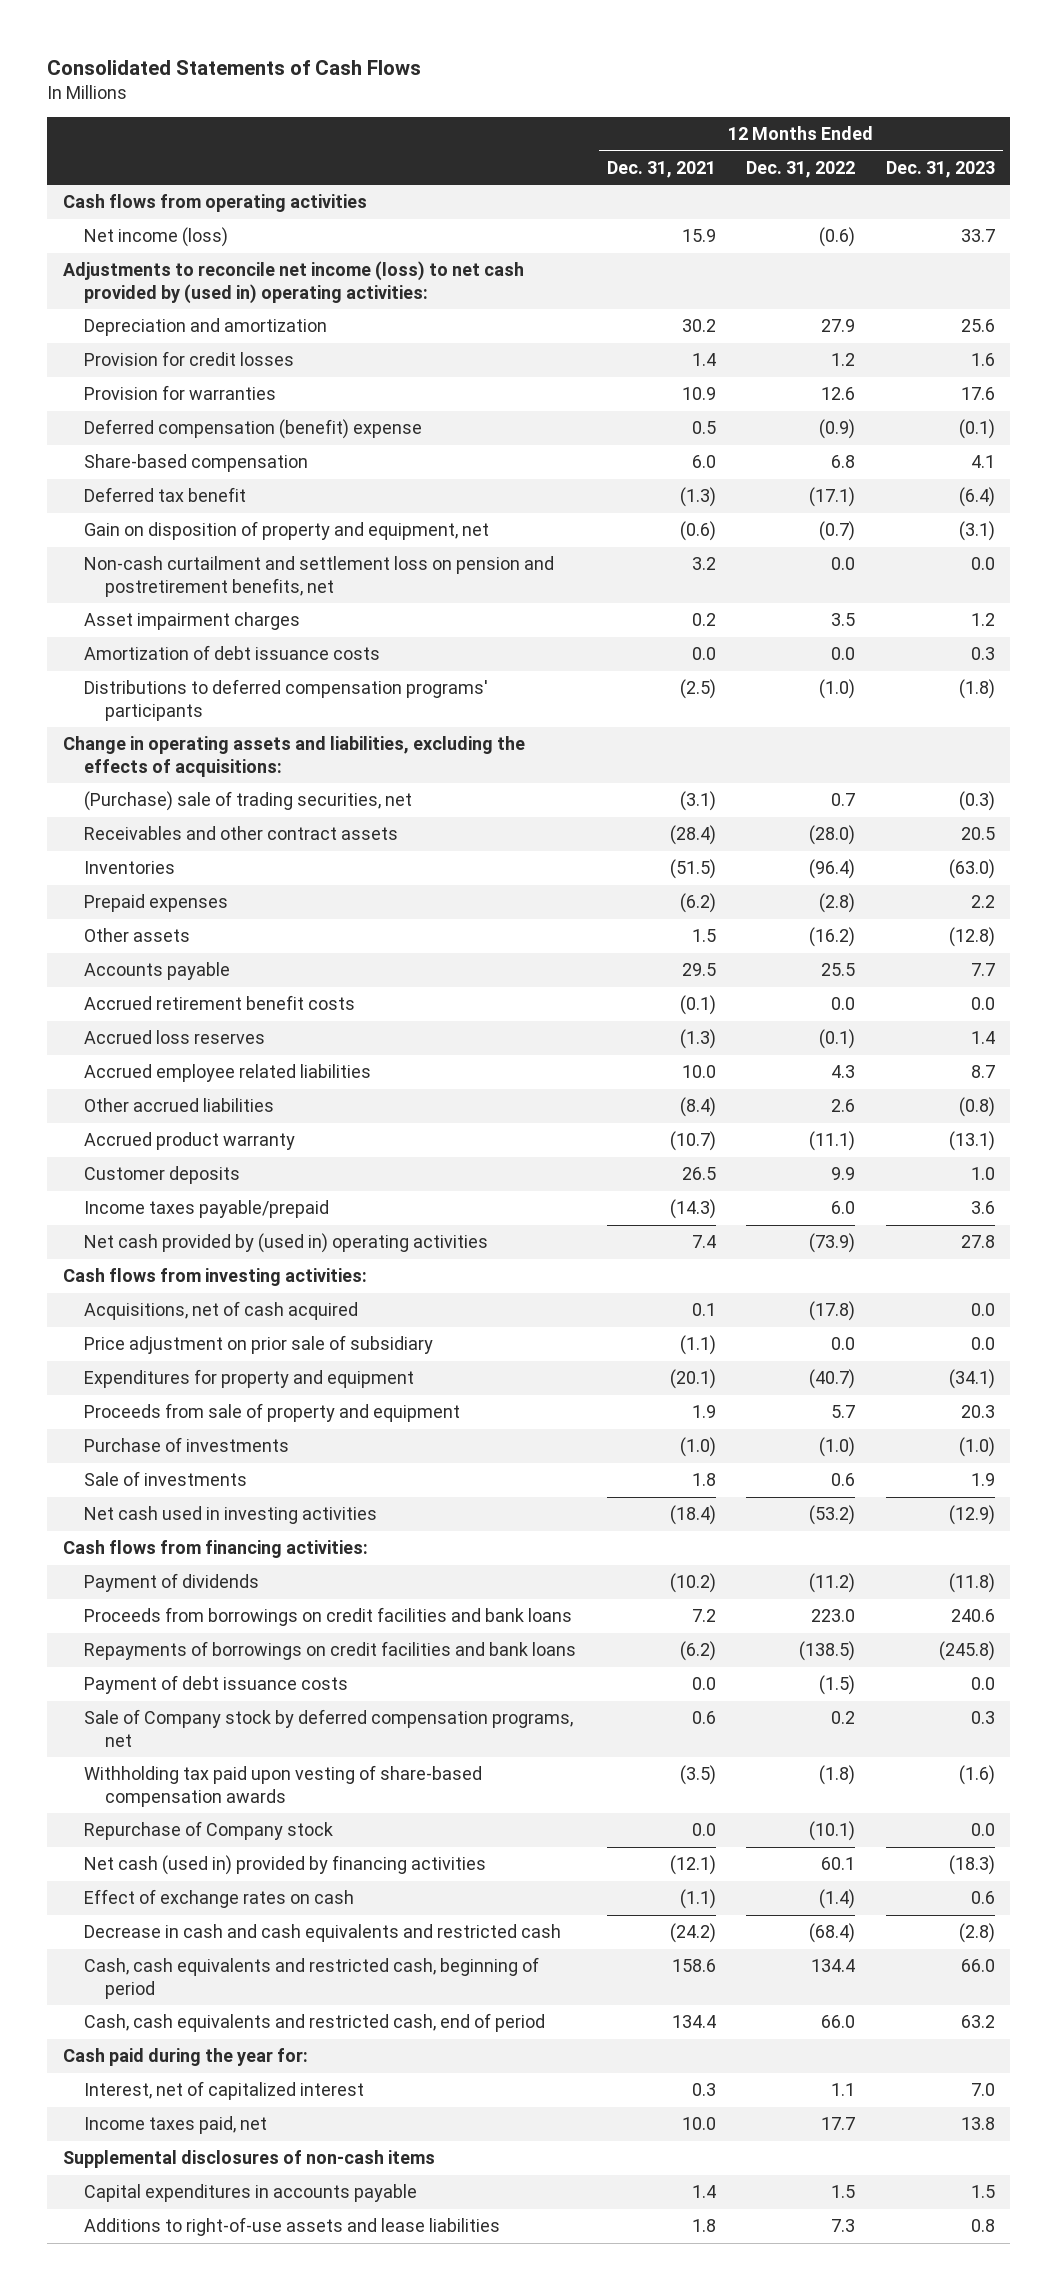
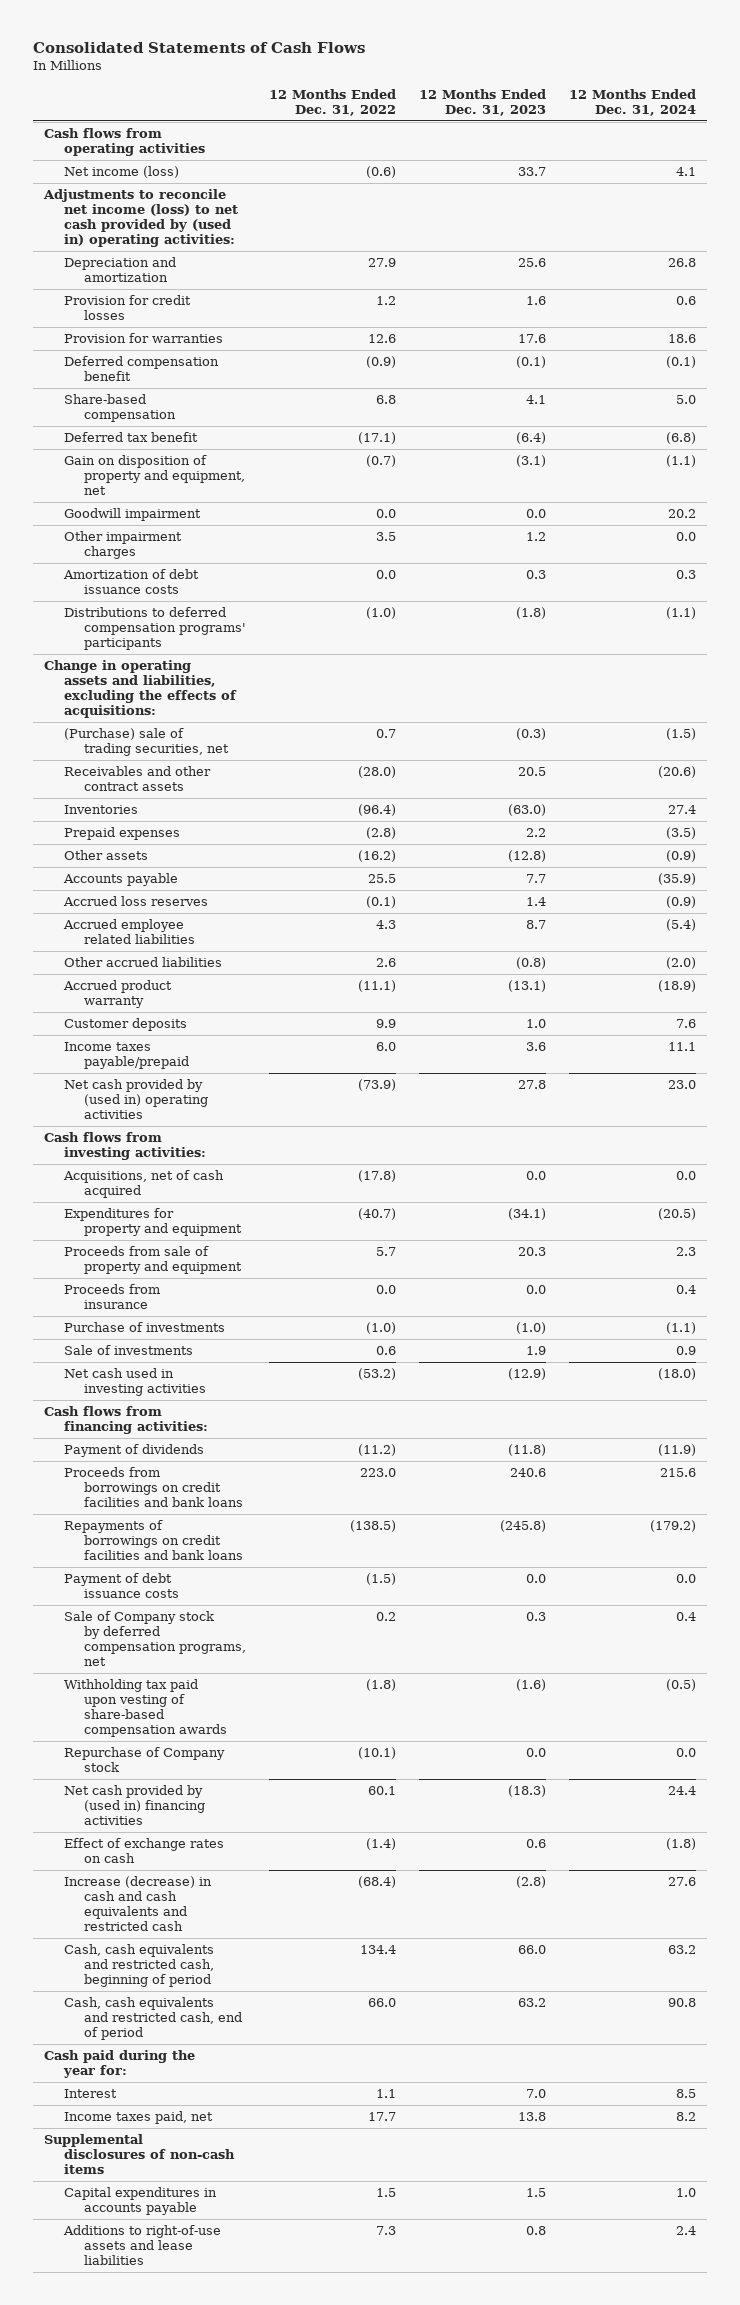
[606,160,716,178] Dec. 31, 2021 -> none
none -> [568,89,696,117] 12 Months Ended Dec. 31, 2024
[83,419,422,440] Deferred compensation (benefit) expense -> [64,355,220,382] Deferred compensation benefit
[83,556,554,597] Non-cash curtailment and settlement loss on pension and postretirement benefits, net -> none
none -> [64,507,202,521] Goodwill impairment
[83,612,300,631] Asset impairment charges -> [64,530,183,560] Other impairment charges
[83,995,355,1011] Accrued retirement benefit costs -> none
[83,1335,433,1355] Price adjustment on prior sale of subsidiary -> none
none -> [64,1283,161,1310] Proceeds from insurance
[83,1855,486,1876] Net cash (used in) provided by financing activities -> [64,1784,206,1826] Net cash provided by (used in) financing activities
[83,1924,561,1943] Decrease in cash and cash equivalents and restricted cash -> [64,1875,213,1932] Increase (decrease) in cash and cash equivalents and restricted cash
[83,2081,364,2101] Interest, net of capitalized interest -> [64,2088,118,2098] Interest

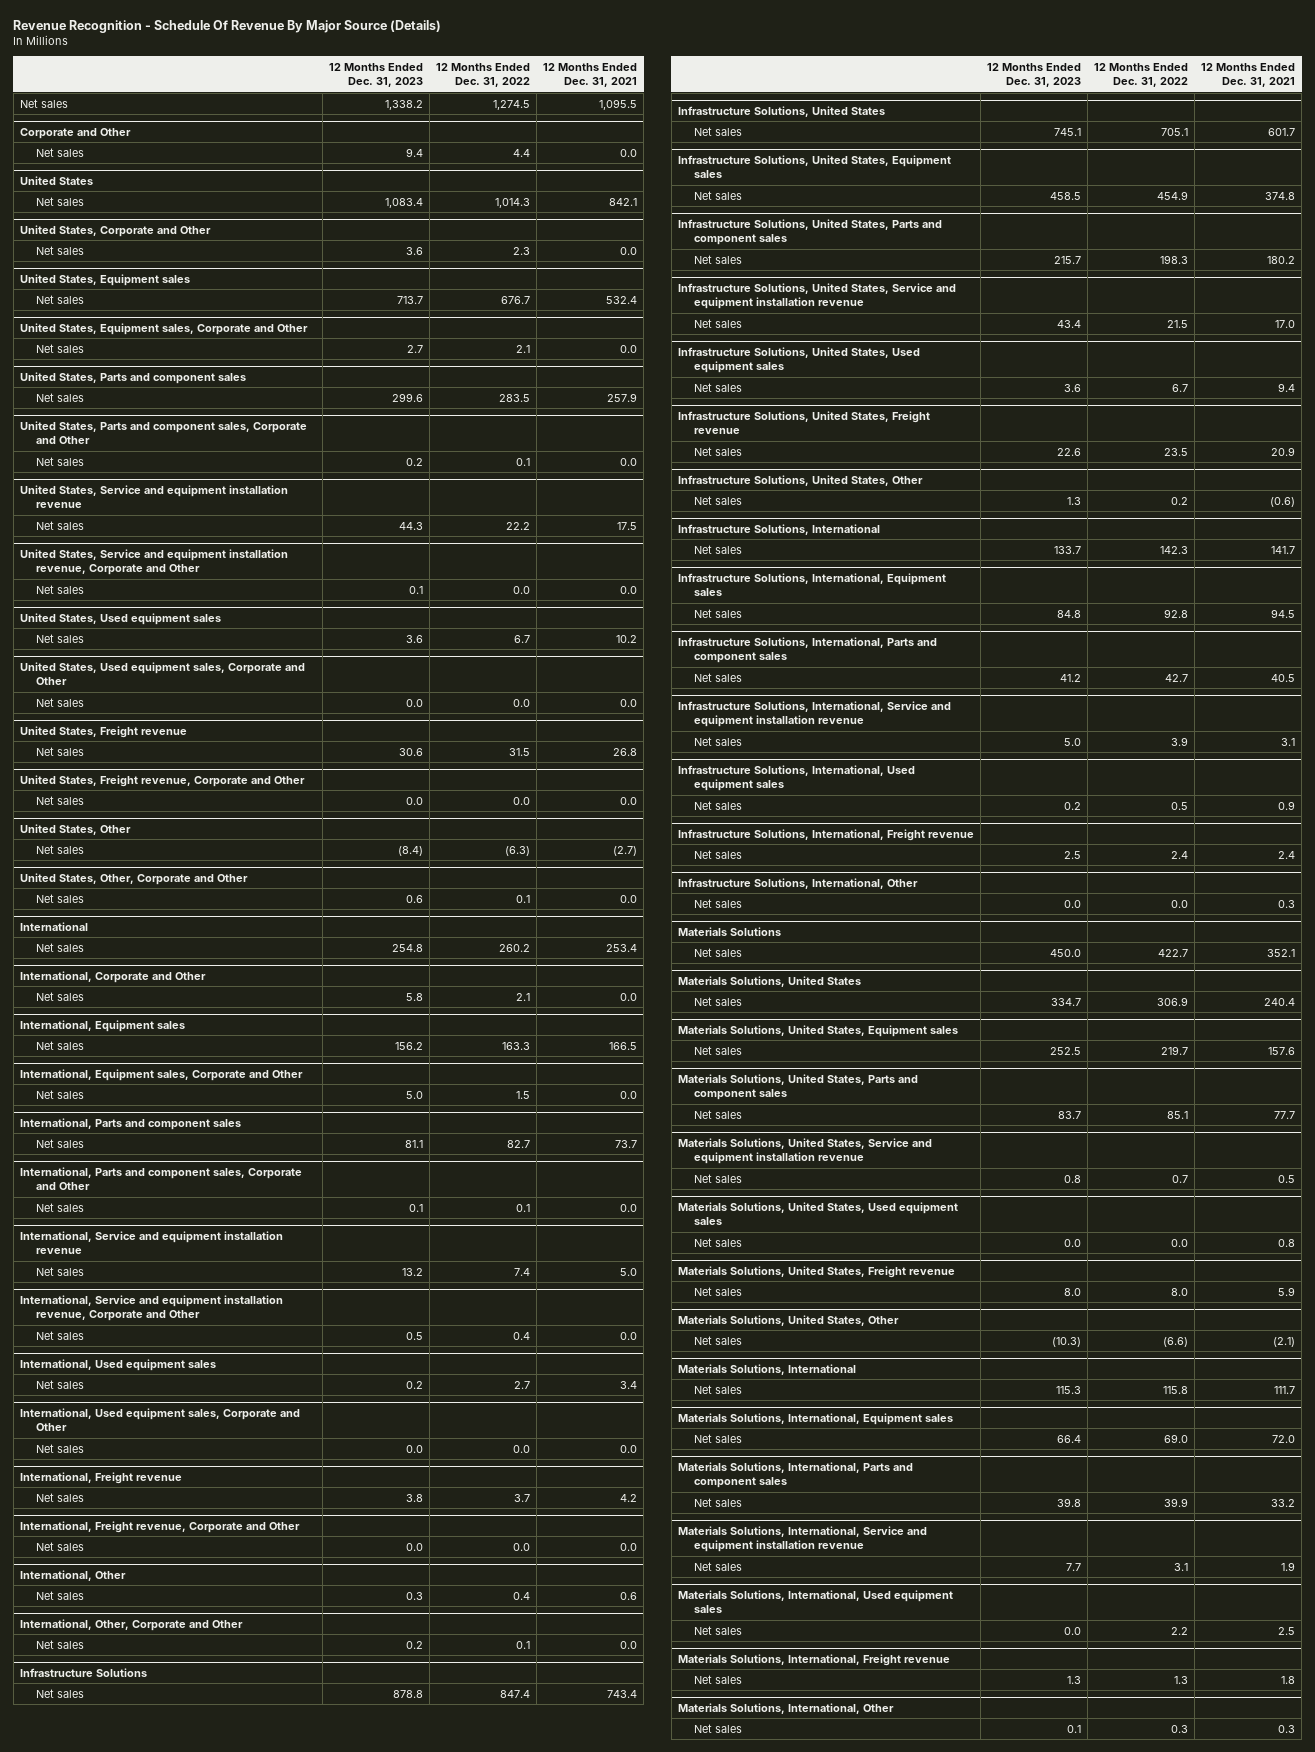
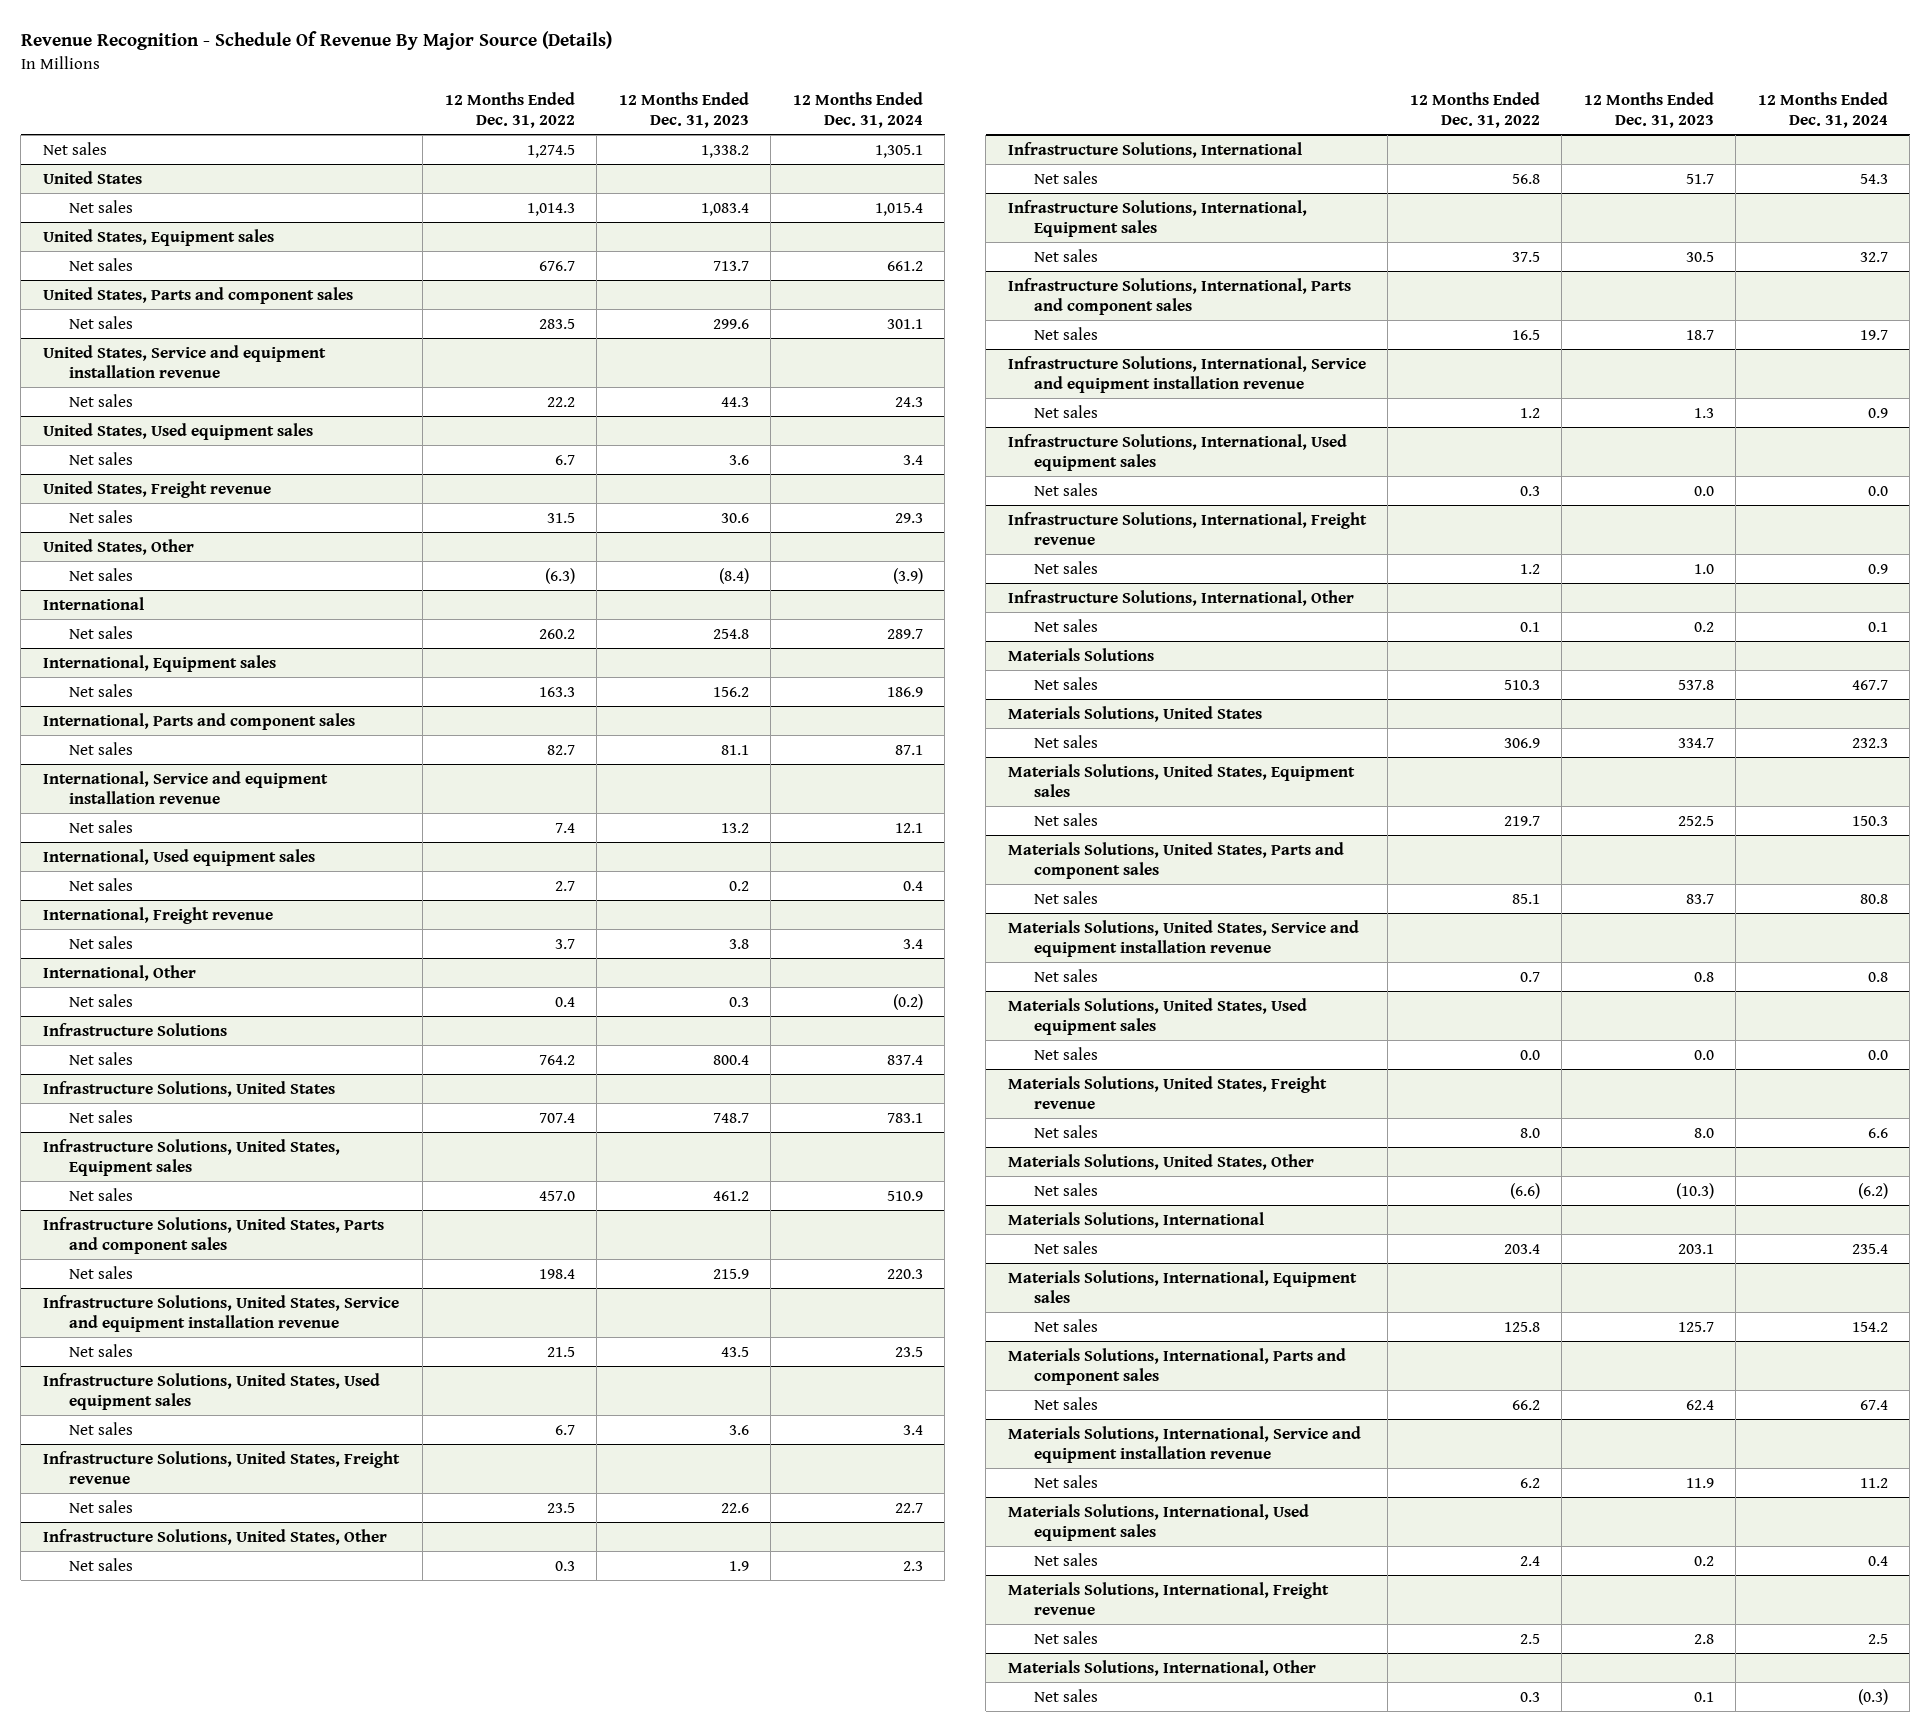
[543,62,638,88] 12 Months Ended Dec. 31, 2021 -> none
none -> [792,91,923,128] 12 Months Ended Dec. 31, 2024
[19,127,131,139] Corporate and Other -> none
[36,147,85,157] Net sales -> none
[19,224,211,237] United States, Corporate and Other -> none
[36,245,85,255] Net sales -> none
[19,322,308,335] United States, Equipment sales, Corporate and Other -> none
[36,343,85,353] Net sales -> none
[19,420,307,445] United States, Parts and component sales, Corporate and Other -> none
[36,456,85,466] Net sales -> none
[19,548,288,576] United States, Service and equipment installation revenue, Corporate and Other -> none
[36,584,85,594] Net sales -> none
[19,661,305,686] United States, Used equipment sales, Corporate and Other -> none
[36,697,85,707] Net sales -> none
[19,774,305,787] United States, Freight revenue, Corporate and Other -> none
[36,795,85,805] Net sales -> none
[19,872,248,885] United States, Other, Corporate and Other -> none
[36,893,85,903] Net sales -> none
[19,970,206,983] International, Corporate and Other -> none
[36,991,85,1001] Net sales -> none
[19,1068,303,1081] International, Equipment sales, Corporate and Other -> none
[36,1089,85,1099] Net sales -> none
[19,1166,302,1191] International, Parts and component sales, Corporate and Other -> none
[36,1202,85,1212] Net sales -> none
[19,1294,283,1322] International, Service and equipment installation revenue, Corporate and Other -> none
[36,1330,85,1340] Net sales -> none
[19,1407,300,1432] International, Used equipment sales, Corporate and Other -> none
[36,1443,85,1453] Net sales -> none
[19,1520,300,1533] International, Freight revenue, Corporate and Other -> none
[36,1541,85,1551] Net sales -> none
[19,1618,243,1631] International, Other, Corporate and Other -> none
[36,1639,85,1649] Net sales -> none
[393,1689,424,1698] 878.8 -> [712,1054,749,1065] 800.4
[500,1689,531,1698] 847.4 -> [538,1054,575,1065] 764.2
[1054,127,1082,136] 745.1 -> [712,1112,749,1123] 748.7
[1161,127,1189,136] 705.1 -> [538,1112,575,1123] 707.4
[1050,191,1082,200] 458.5 -> [712,1190,749,1201] 461.2
[1157,190,1189,200] 454.9 -> [538,1190,575,1201] 457.0
[1054,255,1082,264] 215.7 -> [712,1268,749,1279] 215.9
[1160,254,1189,264] 198.3 -> [538,1268,575,1279] 198.4
[1057,319,1082,328] 43.4 -> [720,1346,749,1357] 43.5
[1067,496,1082,505] 1.3 -> [728,1560,749,1571] 1.9
[1171,496,1189,505] 0.2 -> [554,1560,575,1571] 0.3
[1054,545,1082,554] 133.7 -> [1685,173,1714,184] 51.7
[1160,545,1189,554] 142.3 -> [1511,173,1540,184] 56.8
[1057,609,1082,618] 84.8 -> [1685,251,1714,262] 30.5
[1164,608,1189,618] 92.8 -> [1511,251,1540,262] 37.5
[1060,673,1082,682] 41.2 -> [1685,329,1714,340] 18.7
[1165,673,1189,682] 42.7 -> [1511,329,1540,340] 16.5
[1064,737,1082,746] 5.0 -> [1693,407,1714,418] 1.3
[1171,736,1189,746] 3.9 -> [1519,407,1540,418] 1.2
[1064,801,1082,810] 0.2 -> [1693,485,1714,496] 0.0
[1171,801,1189,810] 0.5 -> [1519,485,1540,496] 0.3
[1064,850,1082,859] 2.5 -> [1693,563,1714,574] 1.0
[1171,850,1189,859] 2.4 -> [1519,563,1540,574] 1.2
[1064,899,1082,908] 0.0 -> [1693,621,1714,632] 0.2
[1171,899,1189,908] 0.0 -> [1519,621,1540,632] 0.1
[1050,948,1082,957] 450.0 -> [1677,679,1714,690] 537.8
[1158,948,1189,957] 422.7 -> [1503,679,1540,690] 510.3
[1056,1385,1082,1394] 115.3 -> [1677,1243,1714,1254] 203.1
[1163,1385,1189,1394] 115.8 -> [1503,1243,1540,1254] 203.4
[1057,1434,1082,1443] 66.4 -> [1677,1321,1714,1332] 125.7
[1164,1433,1189,1443] 69.0 -> [1503,1321,1540,1332] 125.8
[1057,1497,1082,1507] 39.8 -> [1685,1399,1714,1410] 62.4
[1164,1497,1189,1507] 39.9 -> [1511,1399,1540,1410] 66.2
[1066,1562,1082,1571] 7.7 -> [1685,1477,1714,1488] 11.9
[1174,1562,1189,1571] 3.1 -> [1519,1477,1540,1488] 6.2
[1064,1626,1082,1635] 0.0 -> [1693,1555,1714,1566] 0.2
[1171,1626,1189,1635] 2.2 -> [1519,1555,1540,1566] 2.4
[1067,1675,1082,1684] 1.3 -> [1693,1633,1714,1644] 2.8
[1174,1675,1189,1684] 1.3 -> [1519,1633,1540,1644] 2.5

